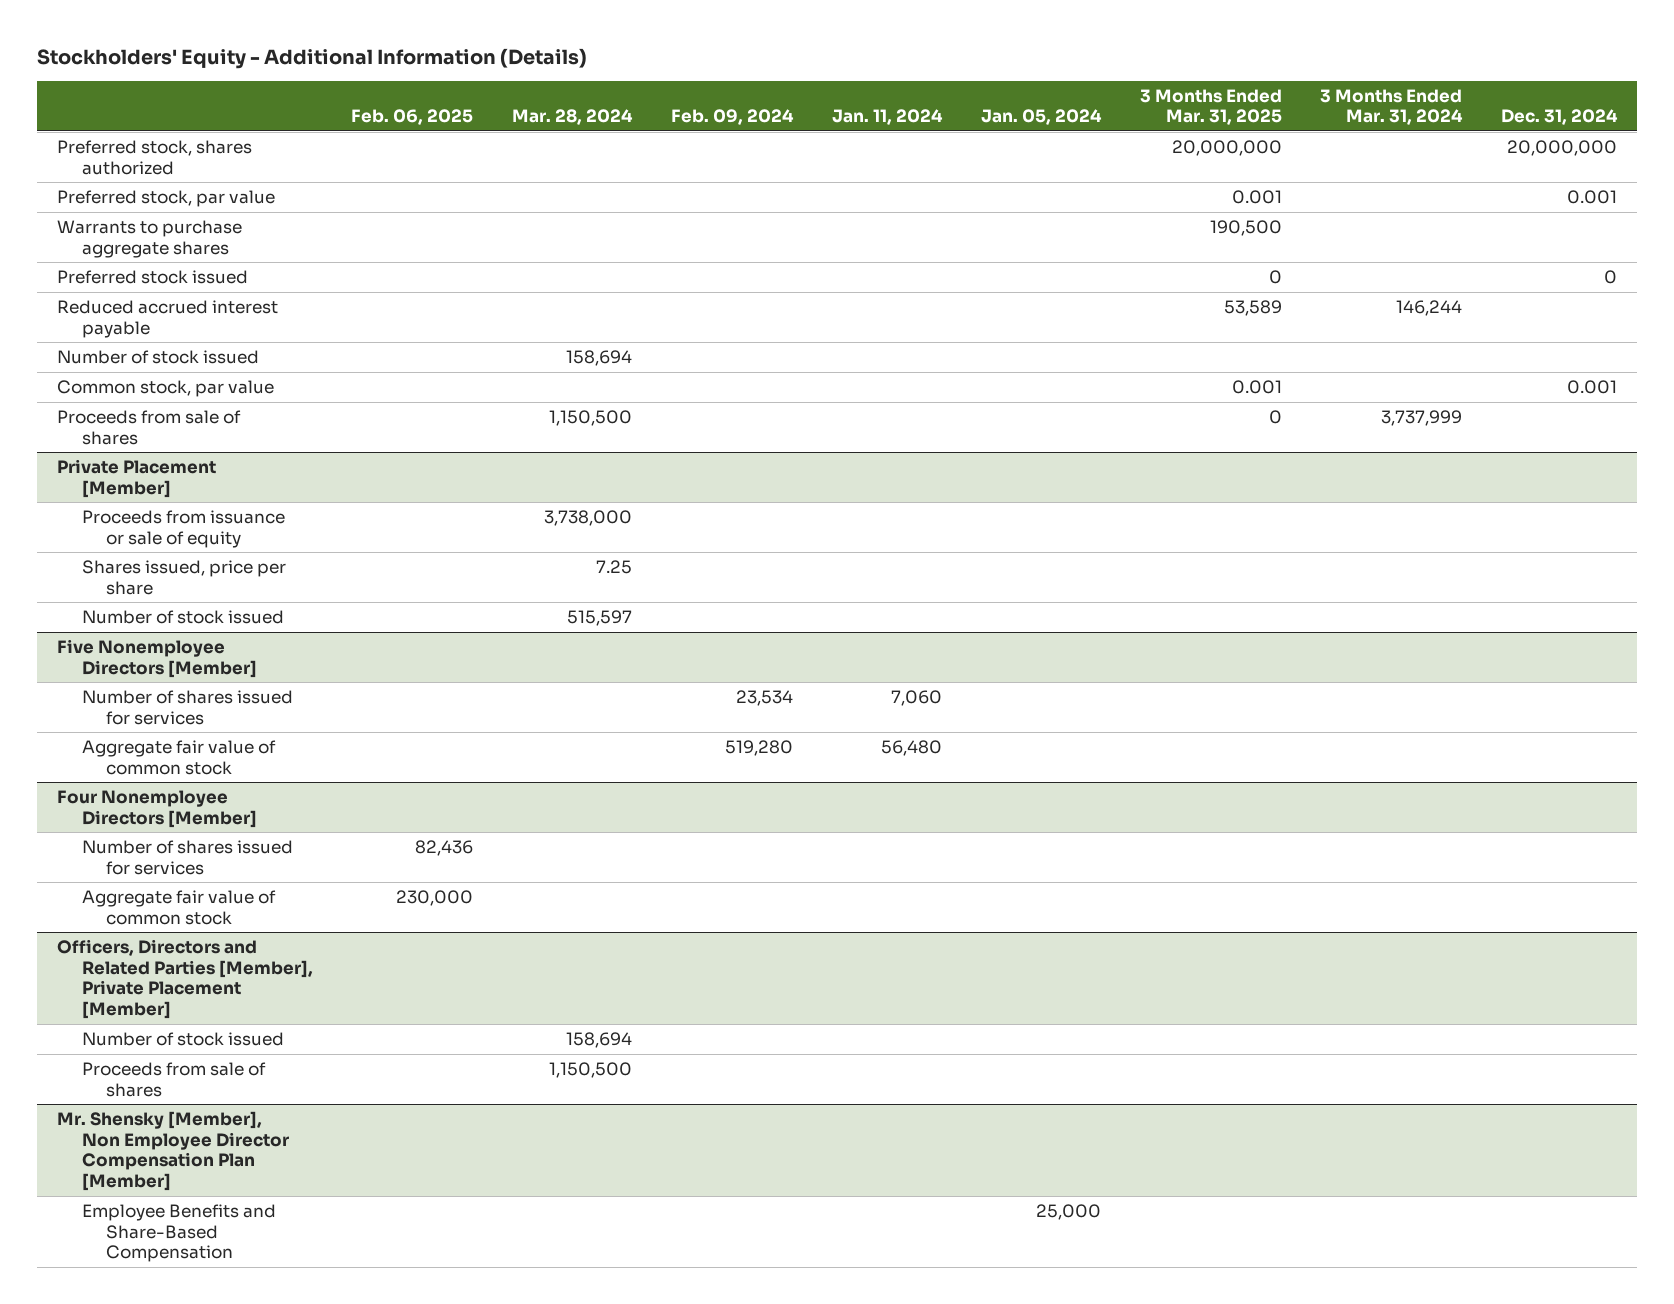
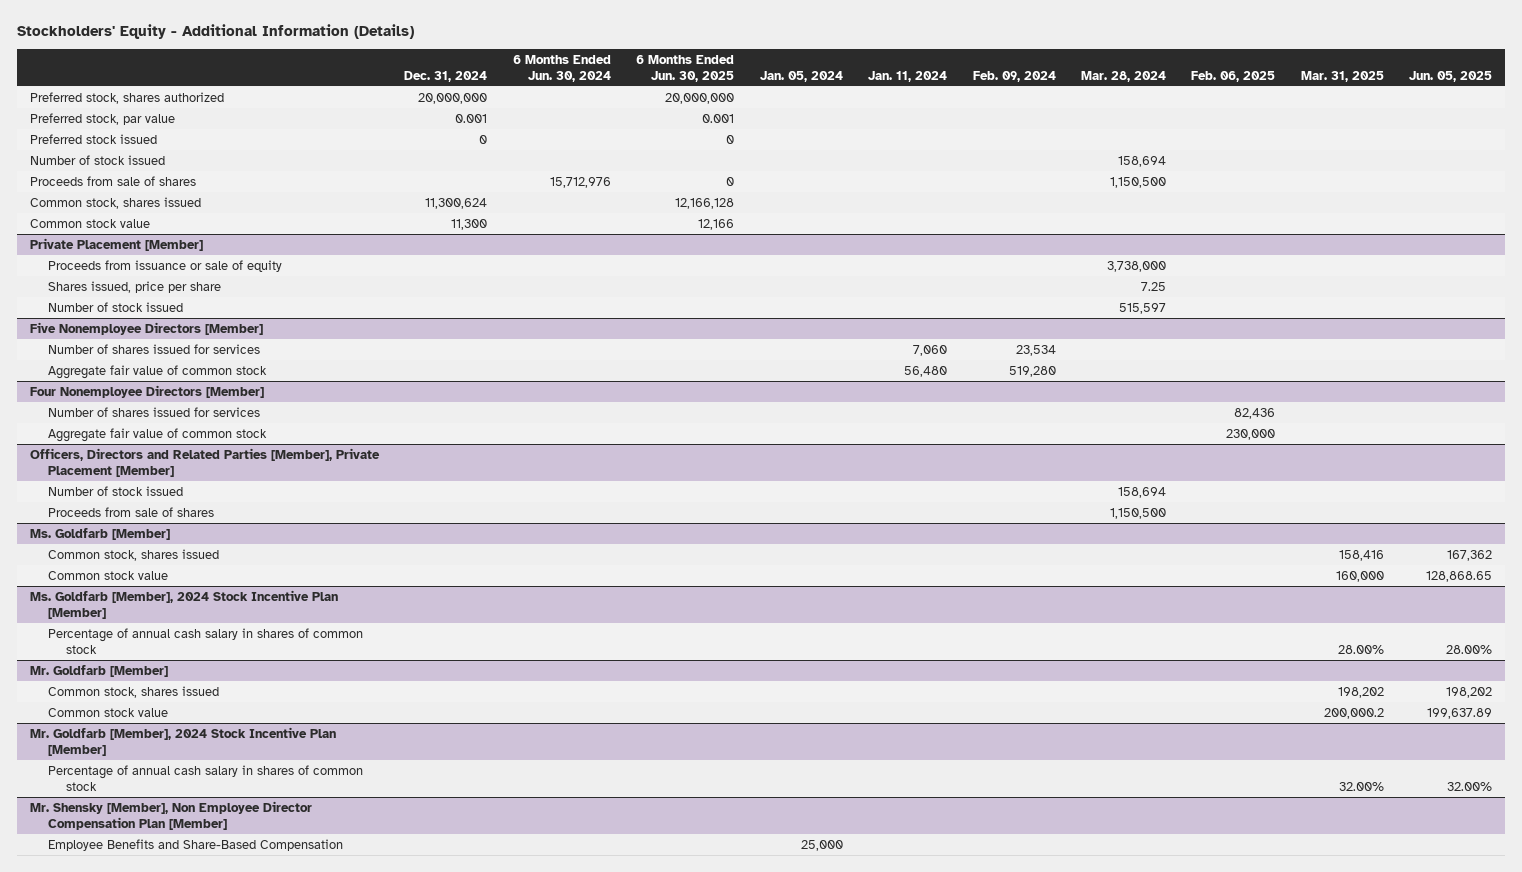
[1139,88,1282,126] 3 Months Ended Mar. 31, 2025 -> none
[1320,88,1464,126] 3 Months Ended Mar. 31, 2024 -> none
none -> [512,54,611,82] 6 Months Ended Jun. 30, 2024
none -> [636,54,735,82] 6 Months Ended Jun. 30, 2025
none -> [1300,70,1384,82] Mar. 31, 2025
none -> [1409,70,1493,82] Jun. 05, 2025
[56,219,242,258] Warrants to purchase aggregate shares -> none
[56,299,278,338] Reduced accrued interest payable -> none
[56,379,274,397] Common stock, par value -> none
none -> [29,196,201,209] Common stock, shares issued
none -> [29,218,150,228] Common stock value
none -> [29,527,170,540] Ms. Goldfarb [Member]
none -> [47,548,219,561] Common stock, shares issued
none -> [47,570,168,580] Common stock value
none -> [29,589,338,619] Ms. Goldfarb [Member], 2024 Stock Incentive Plan [Member]
none -> [47,627,363,654] Percentage of annual cash salary in shares of common stock
none -> [29,664,168,677] Mr. Goldfarb [Member]
none -> [47,685,219,698] Common stock, shares issued
none -> [47,707,168,717] Common stock value
none -> [29,726,336,756] Mr. Goldfarb [Member], 2024 Stock Incentive Plan [Member]
none -> [47,764,363,791] Percentage of annual cash salary in shares of common stock

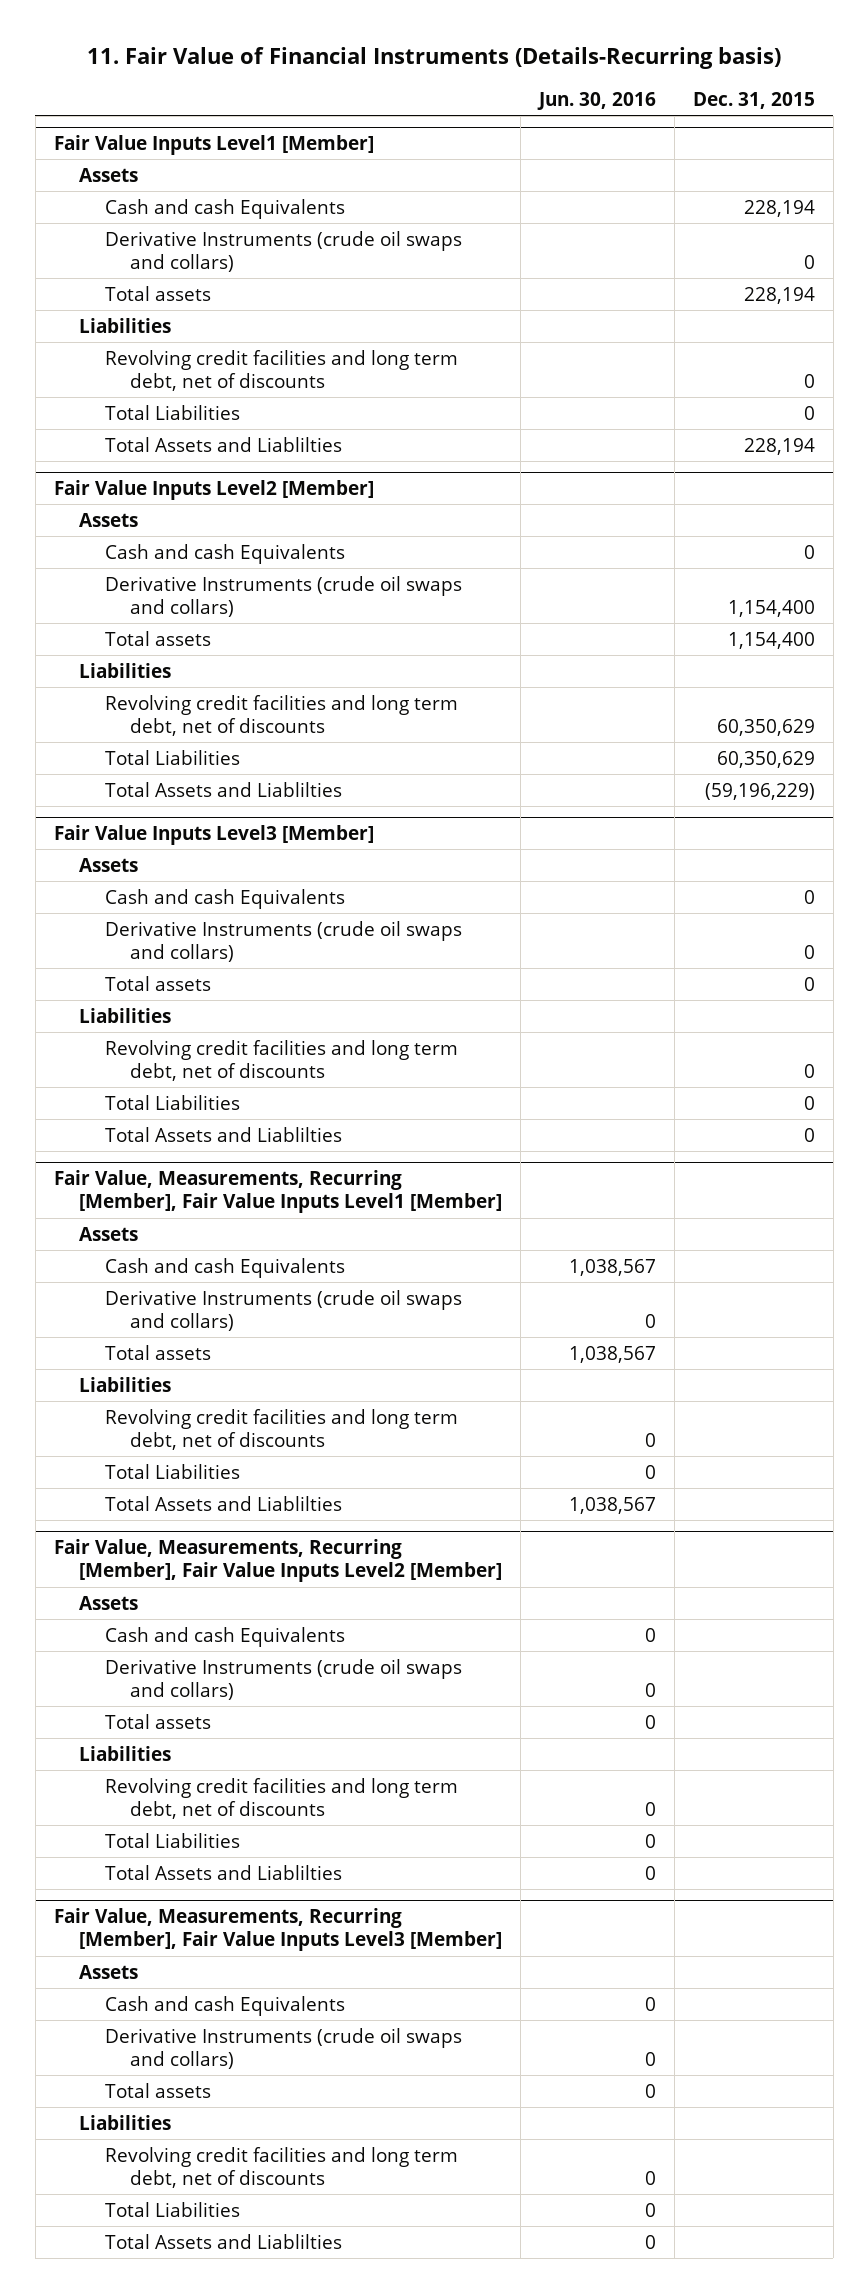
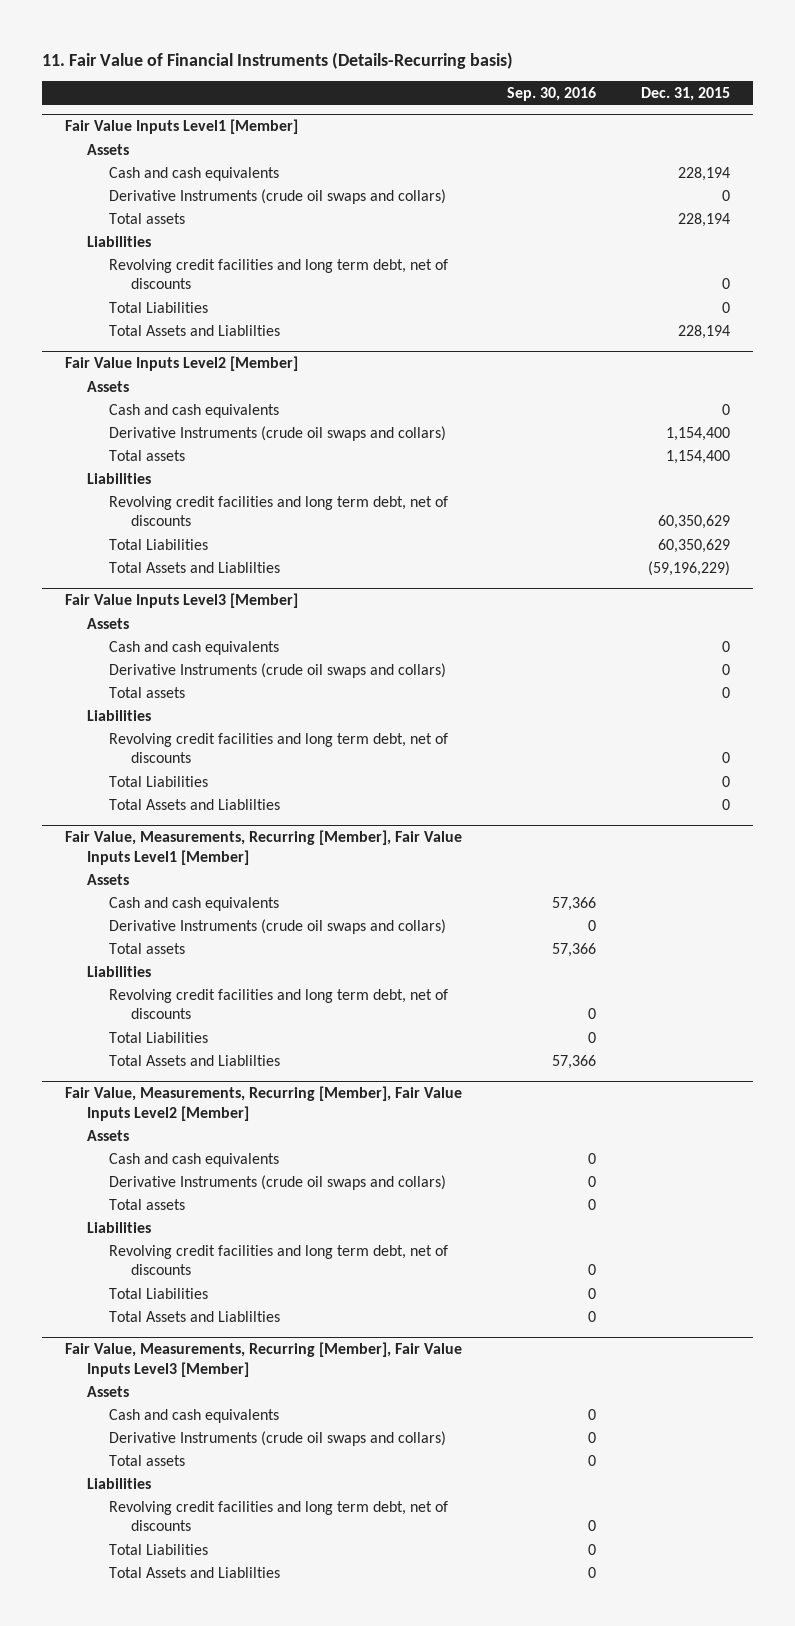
[536,91,656,110] Jun. 30, 2016 -> none
none -> [506,86,596,101] Sep. 30, 2016
[104,198,345,219] Cash and cash Equivalents -> [108,166,279,181] Cash and cash equivalents
[104,543,345,564] Cash and cash Equivalents -> [108,403,279,418] Cash and cash equivalents
[104,888,345,909] Cash and cash Equivalents -> [108,640,279,655] Cash and cash equivalents
[104,1257,345,1278] Cash and cash Equivalents -> [108,896,279,911] Cash and cash equivalents
[104,1626,345,1647] Cash and cash Equivalents -> [108,1152,279,1167] Cash and cash equivalents
[104,1995,345,2016] Cash and cash Equivalents -> [108,1408,279,1423] Cash and cash equivalents

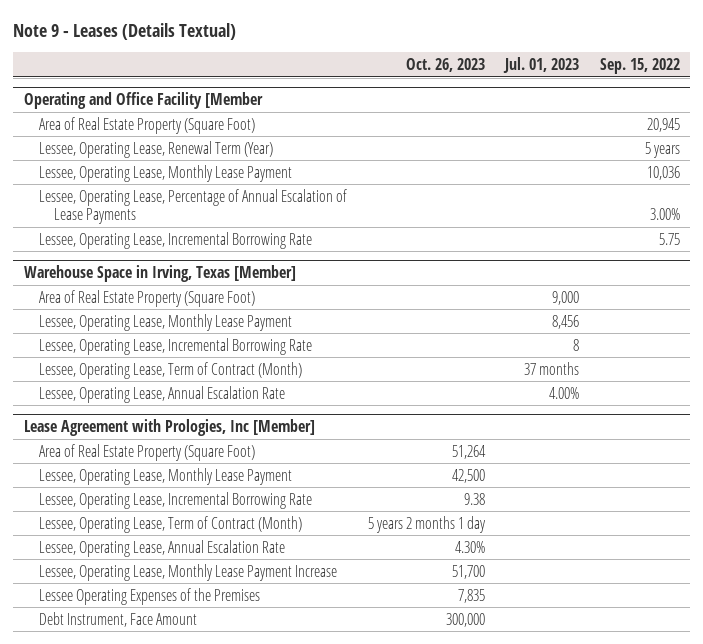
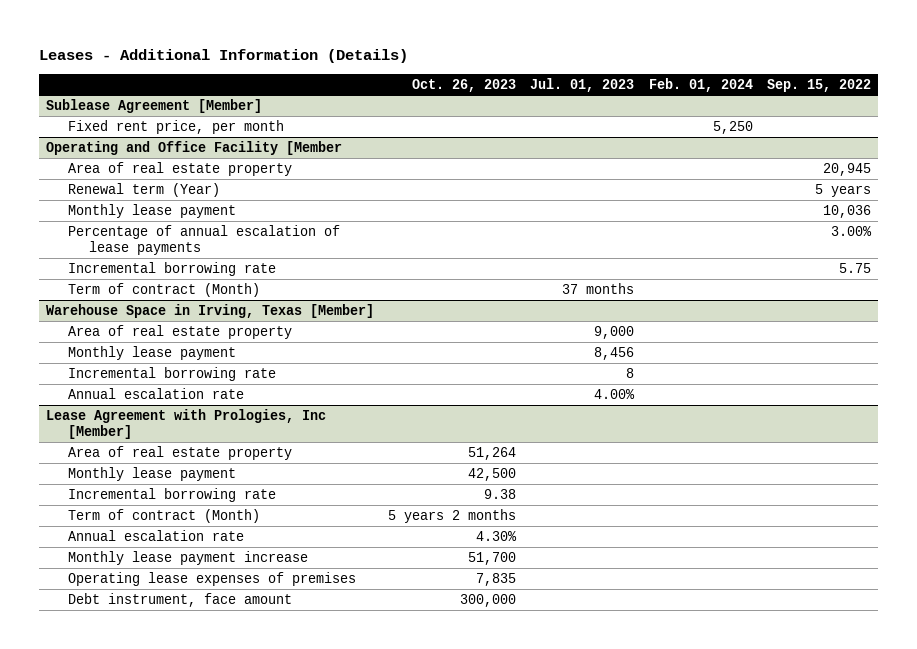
[13,23,237,41] Note 9 - Leases (Details Textual) -> [39,49,409,64] Leases - Additional Information (Details)
none -> [648,77,753,92] Feb. 01, 2024
none -> [46,98,263,113] Sublease Agreement [Member]
none -> [67,119,284,134] Fixed rent price, per month
[39,116,256,134] Area of Real Estate Property (Square Foot) -> [67,161,292,176] Area of real estate property
[39,140,274,158] Lessee, Operating Lease, Renewal Term (Year) -> [67,182,220,197] Renewal term (Year)
[39,164,293,182] Lessee, Operating Lease, Monthly Lease Payment -> [67,203,236,218] Monthly lease payment
[39,188,348,224] Lessee, Operating Lease, Percentage of Annual Escalation of Lease Payments -> [67,224,340,255] Percentage of annual escalation of lease payments
[39,231,313,249] Lessee, Operating Lease, Incremental Borrowing Rate -> [67,261,276,276] Incremental borrowing rate
none -> [67,282,260,297] Term of contract (Month)
[39,361,303,379] Lessee, Operating Lease, Term of Contract (Month) -> none
[39,289,256,307] Area of Real Estate Property (Square Foot) -> [67,324,292,339] Area of real estate property
[39,313,293,331] Lessee, Operating Lease, Monthly Lease Payment -> [67,345,236,360] Monthly lease payment
[39,337,313,355] Lessee, Operating Lease, Incremental Borrowing Rate -> [67,366,276,381] Incremental borrowing rate
[39,385,286,403] Lessee, Operating Lease, Annual Escalation Rate -> [67,387,244,399] Annual escalation rate
[39,443,256,461] Area of Real Estate Property (Square Foot) -> [67,445,292,460] Area of real estate property
[39,467,293,485] Lessee, Operating Lease, Monthly Lease Payment -> [67,466,236,481] Monthly lease payment
[39,491,313,509] Lessee, Operating Lease, Incremental Borrowing Rate -> [67,487,276,502] Incremental borrowing rate
[39,515,303,533] Lessee, Operating Lease, Term of Contract (Month) -> [67,508,260,523] Term of contract (Month)
[367,515,486,533] 5 years 2 months 1 day -> [388,508,517,523] 5 years 2 months
[39,539,286,557] Lessee, Operating Lease, Annual Escalation Rate -> [67,529,244,541] Annual escalation rate
[39,563,338,581] Lessee, Operating Lease, Monthly Lease Payment Increase -> [67,550,308,565] Monthly lease payment increase
[39,587,261,605] Lessee Operating Expenses of the Premises -> [67,571,356,586] Operating lease expenses of premises
[39,611,198,627] Debt Instrument, Face Amount -> [67,592,292,607] Debt instrument, face amount

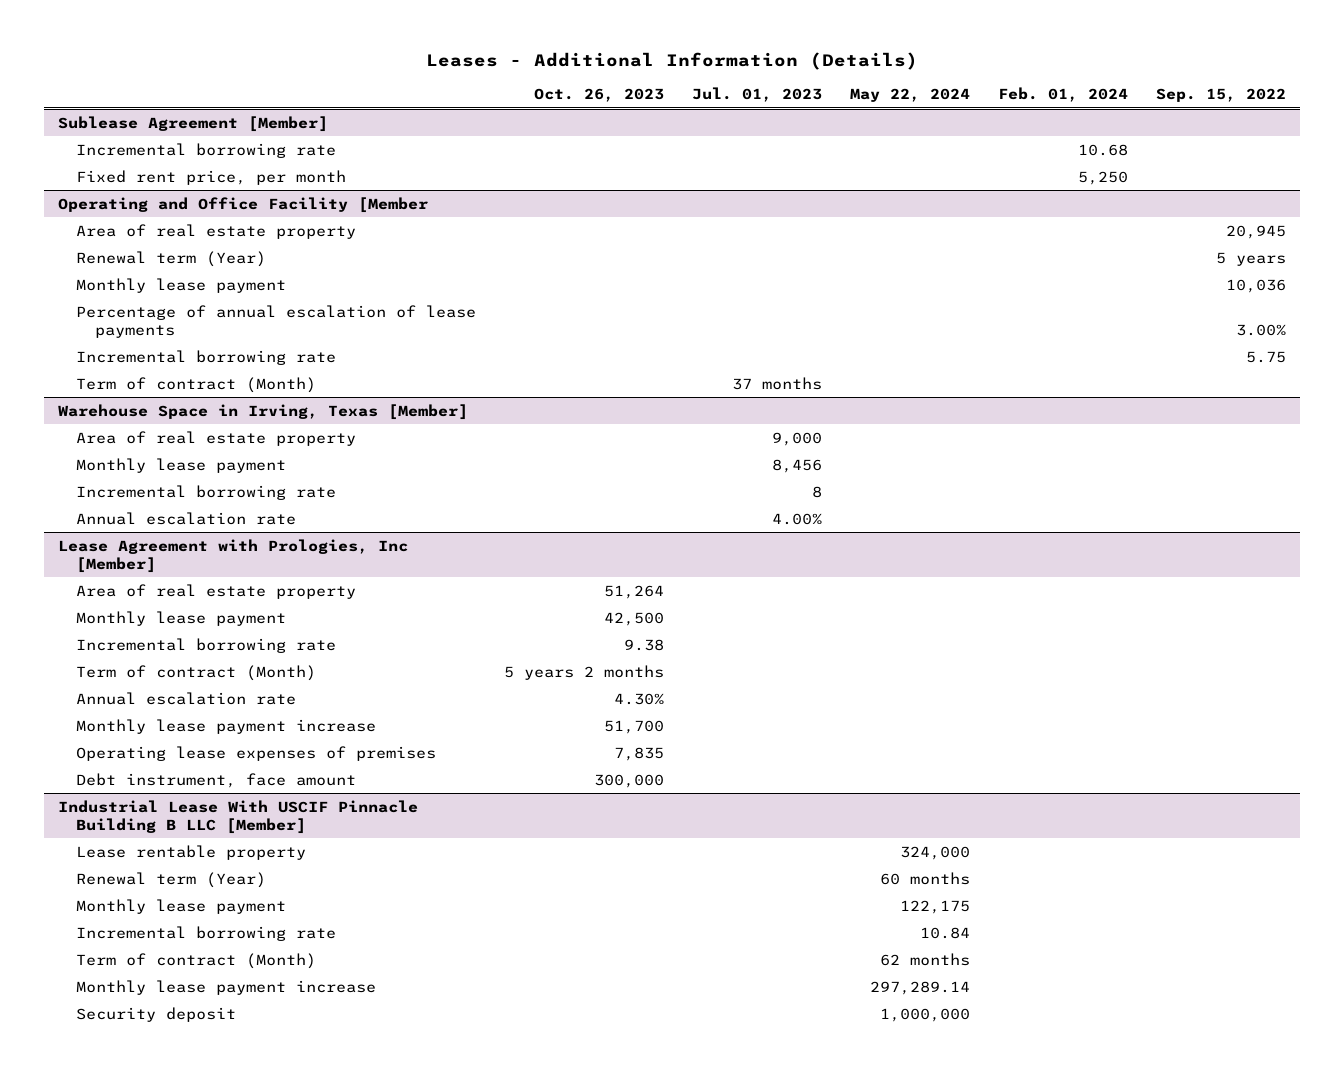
none -> [850,88,971,103] May 22, 2024
none -> [76,142,337,158] Incremental borrowing rate
none -> [57,799,418,834] Industrial Lease With USCIF Pinnacle Building B LLC [Member]
none -> [76,844,307,860] Lease rentable property
none -> [76,871,267,888] Renewal term (Year)
none -> [76,898,287,914] Monthly lease payment
none -> [76,925,337,941] Incremental borrowing rate
none -> [76,952,317,969] Term of contract (Month)
none -> [76,979,377,995] Monthly lease payment increase
none -> [76,1006,237,1022] Security deposit

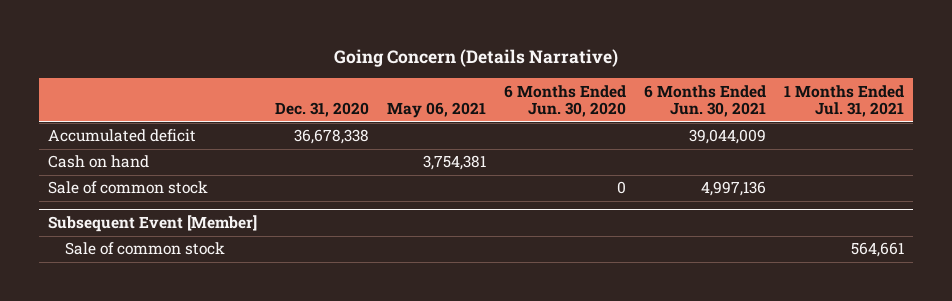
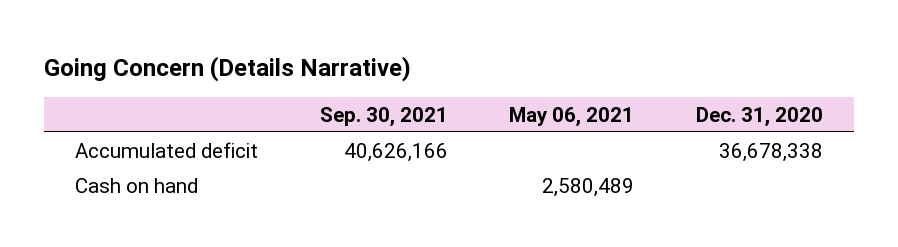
[504,84,627,118] 6 Months Ended Jun. 30, 2020 -> none
[644,84,767,118] 6 Months Ended Jun. 30, 2021 -> none
[784,84,905,118] 1 Months Ended Jul. 31, 2021 -> none
none -> [319,106,448,127] Sep. 30, 2021
[48,181,209,195] Sale of common stock -> none
[48,215,258,233] Subsequent Event [Member] -> none
[64,242,225,256] Sale of common stock -> none
[423,155,487,171] 3,754,381 -> [542,177,635,197] 2,580,489

